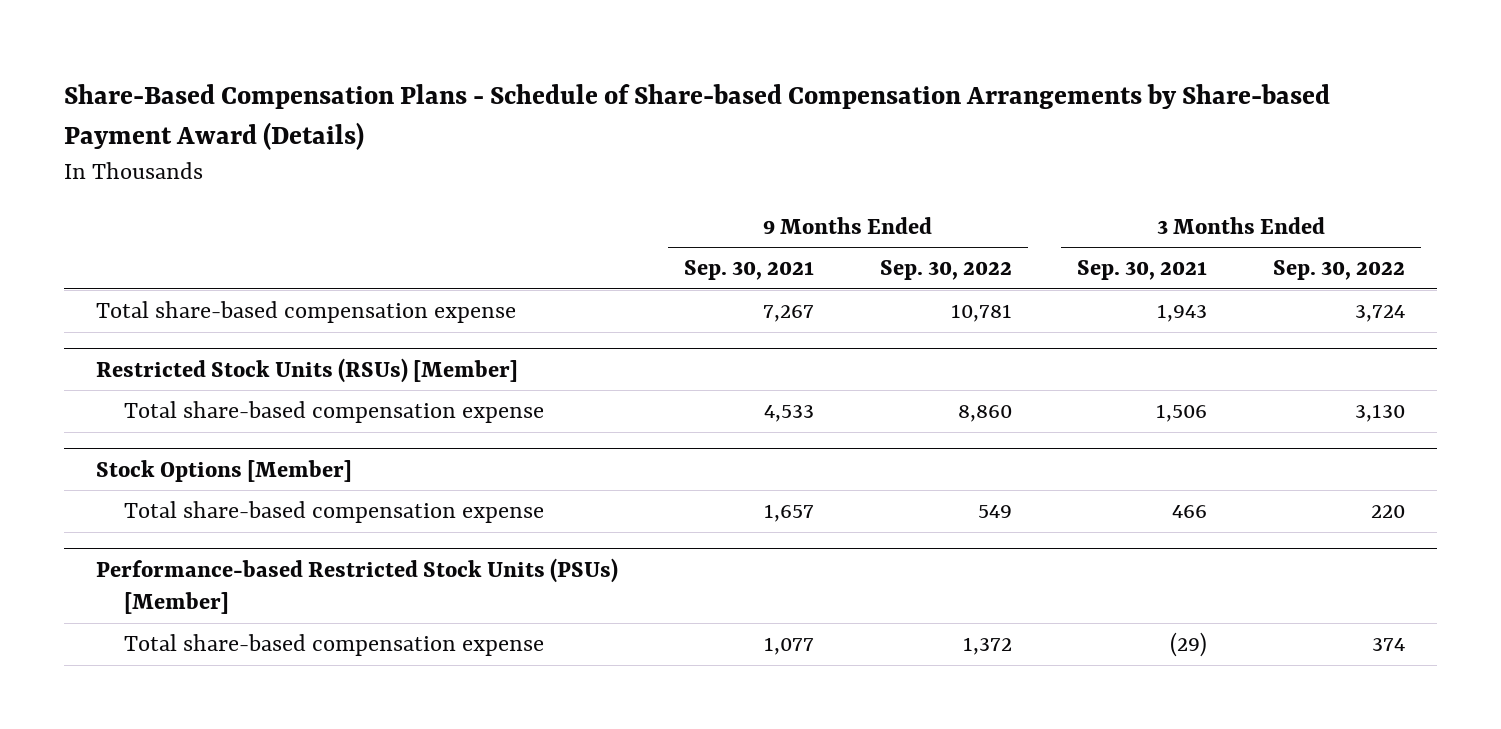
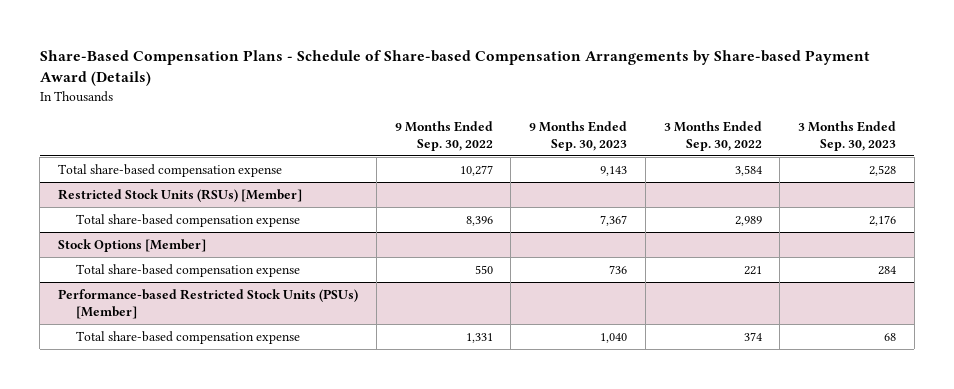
[684,260,815,281] Sep. 30, 2021 -> none
[1077,260,1208,281] Sep. 30, 2021 -> none
none -> [529,121,628,151] 9 Months Ended Sep. 30, 2023
none -> [798,121,897,151] 3 Months Ended Sep. 30, 2023
[950,304,1012,323] 10,781 -> [459,164,493,176] 10,277
[1354,305,1405,323] 3,724 -> [734,164,762,176] 3,584
[957,405,1012,423] 8,860 -> [465,215,493,226] 8,396
[1354,404,1405,423] 3,130 -> [734,215,762,226] 2,989
[977,505,1012,519] 549 -> [474,264,493,274] 550
[1370,505,1405,519] 220 -> [743,265,762,275] 221
[962,637,1012,656] 1,372 -> [465,332,493,343] 1,331

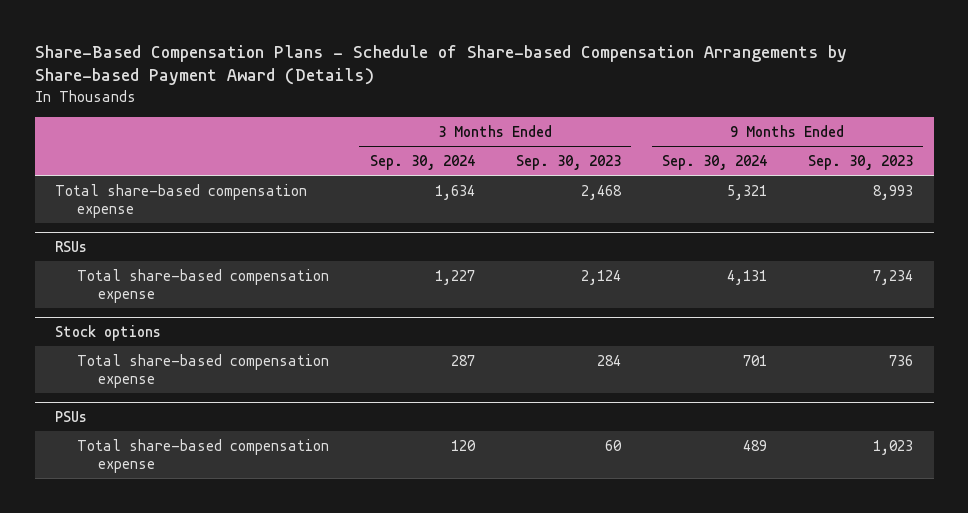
[394,121,493,151] 9 Months Ended Sep. 30, 2022 -> none
[663,121,762,151] 3 Months Ended Sep. 30, 2022 -> none
none -> [369,155,475,171] Sep. 30, 2024
none -> [661,155,767,171] Sep. 30, 2024
[600,165,628,176] 9,143 -> [872,184,913,200] 8,993
[869,164,897,176] 2,528 -> [580,184,622,200] 2,468
[58,188,303,202] Restricted Stock Units (RSUs) [Member] -> [55,240,88,252] RSUs
[600,214,628,226] 7,367 -> [872,269,913,285] 7,234
[869,214,897,226] 2,176 -> [580,269,621,285] 2,124
[58,238,207,252] Stock Options [Member] -> [55,324,162,341] Stock options
[58,288,359,319] Performance-based Restricted Stock Units (PSUs) [Member] -> [55,410,88,422] PSUs
[600,332,628,343] 1,040 -> [872,439,913,455] 1,023
[884,332,897,341] 68 -> [604,439,622,451] 60

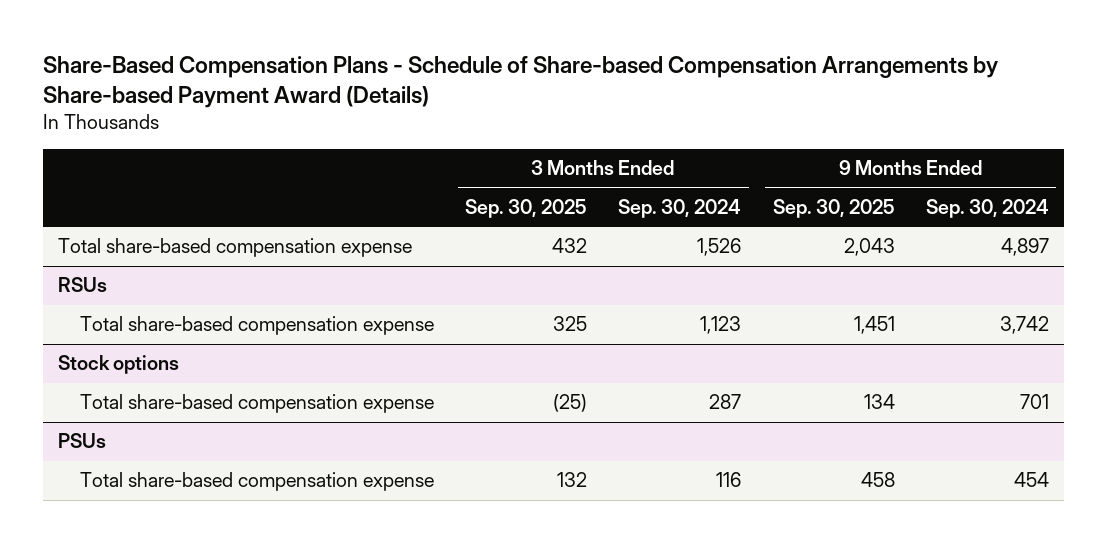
[515,155,621,171] Sep. 30, 2023 -> none
[807,155,913,171] Sep. 30, 2023 -> none
none -> [465,198,588,218] Sep. 30, 2025
none -> [772,198,895,218] Sep. 30, 2025
[434,184,475,200] 1,634 -> [697,238,742,257] 1,526
[726,184,767,200] 5,321 -> [1000,238,1049,257] 4,897
[434,269,475,285] 1,227 -> [700,316,742,335] 1,123
[726,269,767,285] 4,131 -> [999,316,1049,335] 3,742
[450,439,476,451] 120 -> [716,472,742,488] 116
[742,439,767,451] 489 -> [1013,472,1049,488] 454

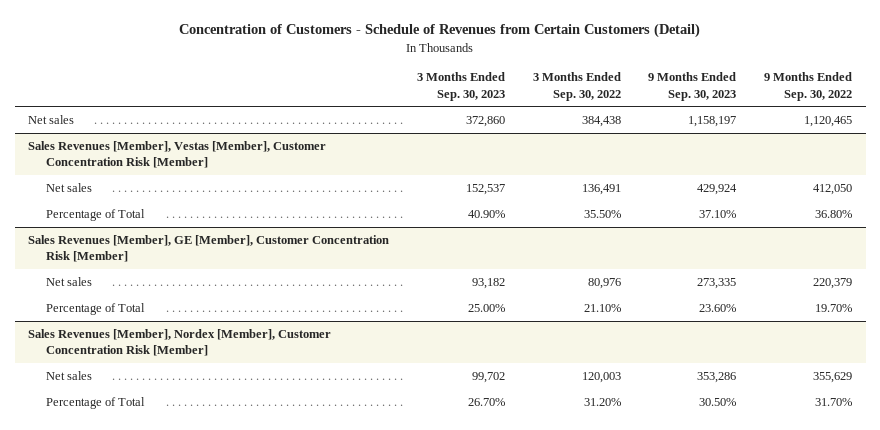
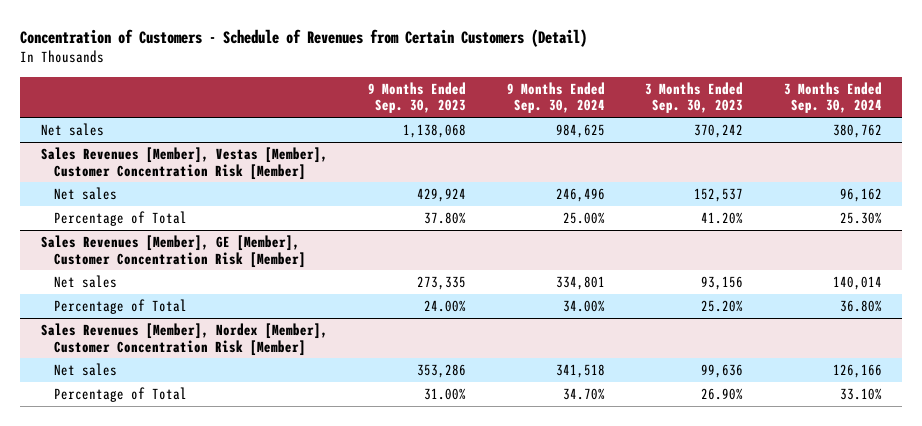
[532,72,621,101] 3 Months Ended Sep. 30, 2022 -> none
[763,72,852,101] 9 Months Ended Sep. 30, 2022 -> none
none -> [506,81,605,114] 9 Months Ended Sep. 30, 2024
none -> [783,81,882,114] 3 Months Ended Sep. 30, 2024
[466,115,506,127] 372,860 -> [694,123,744,138] 370,242
[688,115,737,127] 1,158,197 -> [403,123,467,138] 1,138,068
[468,209,506,218] 40.90% -> [701,211,744,224] 41.20%
[699,209,737,218] 37.10% -> [424,211,467,224] 37.80%
[472,277,506,289] 93,182 -> [701,275,744,290] 93,156
[468,303,506,312] 25.00% -> [701,299,744,312] 25.20%
[699,303,737,312] 23.60% -> [424,299,467,312] 24.00%
[472,371,506,383] 99,702 -> [701,363,744,378] 99,636
[468,397,506,406] 26.70% -> [701,387,744,400] 26.90%
[699,397,737,406] 30.50% -> [424,387,467,400] 31.00%

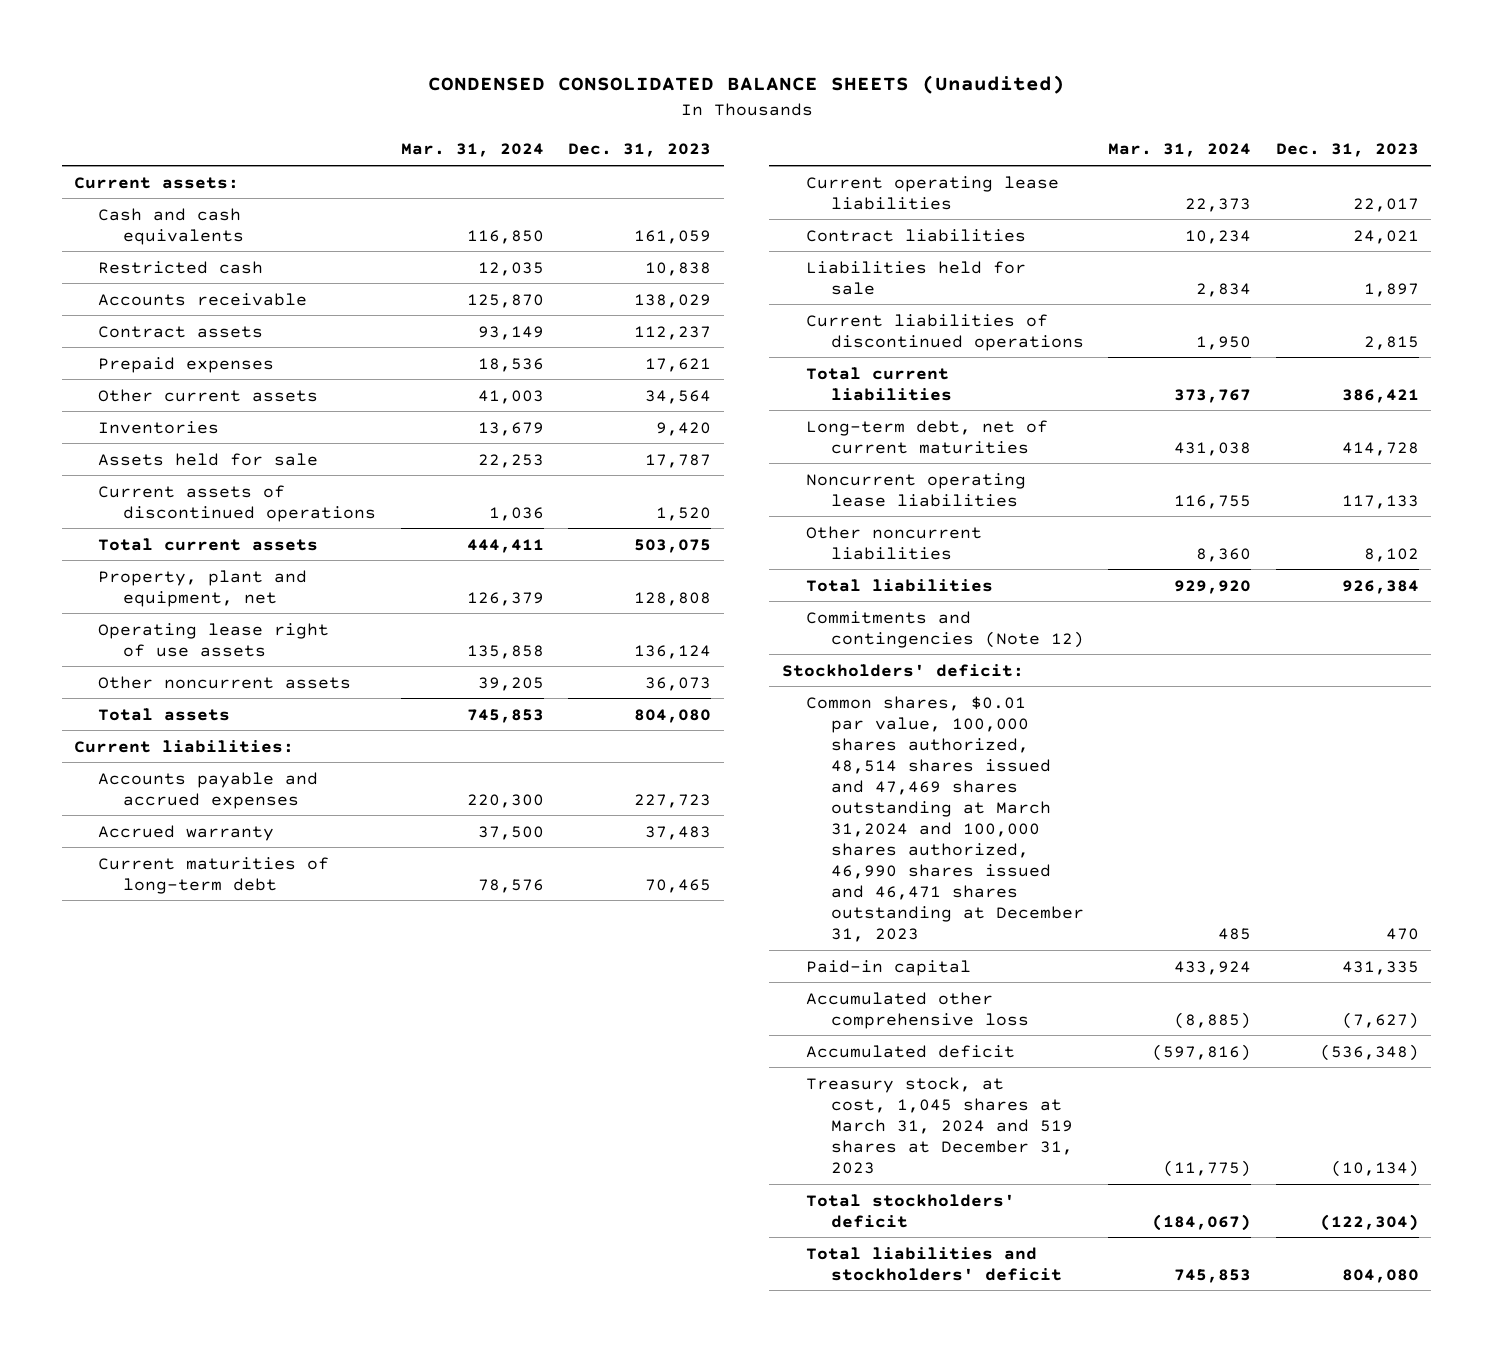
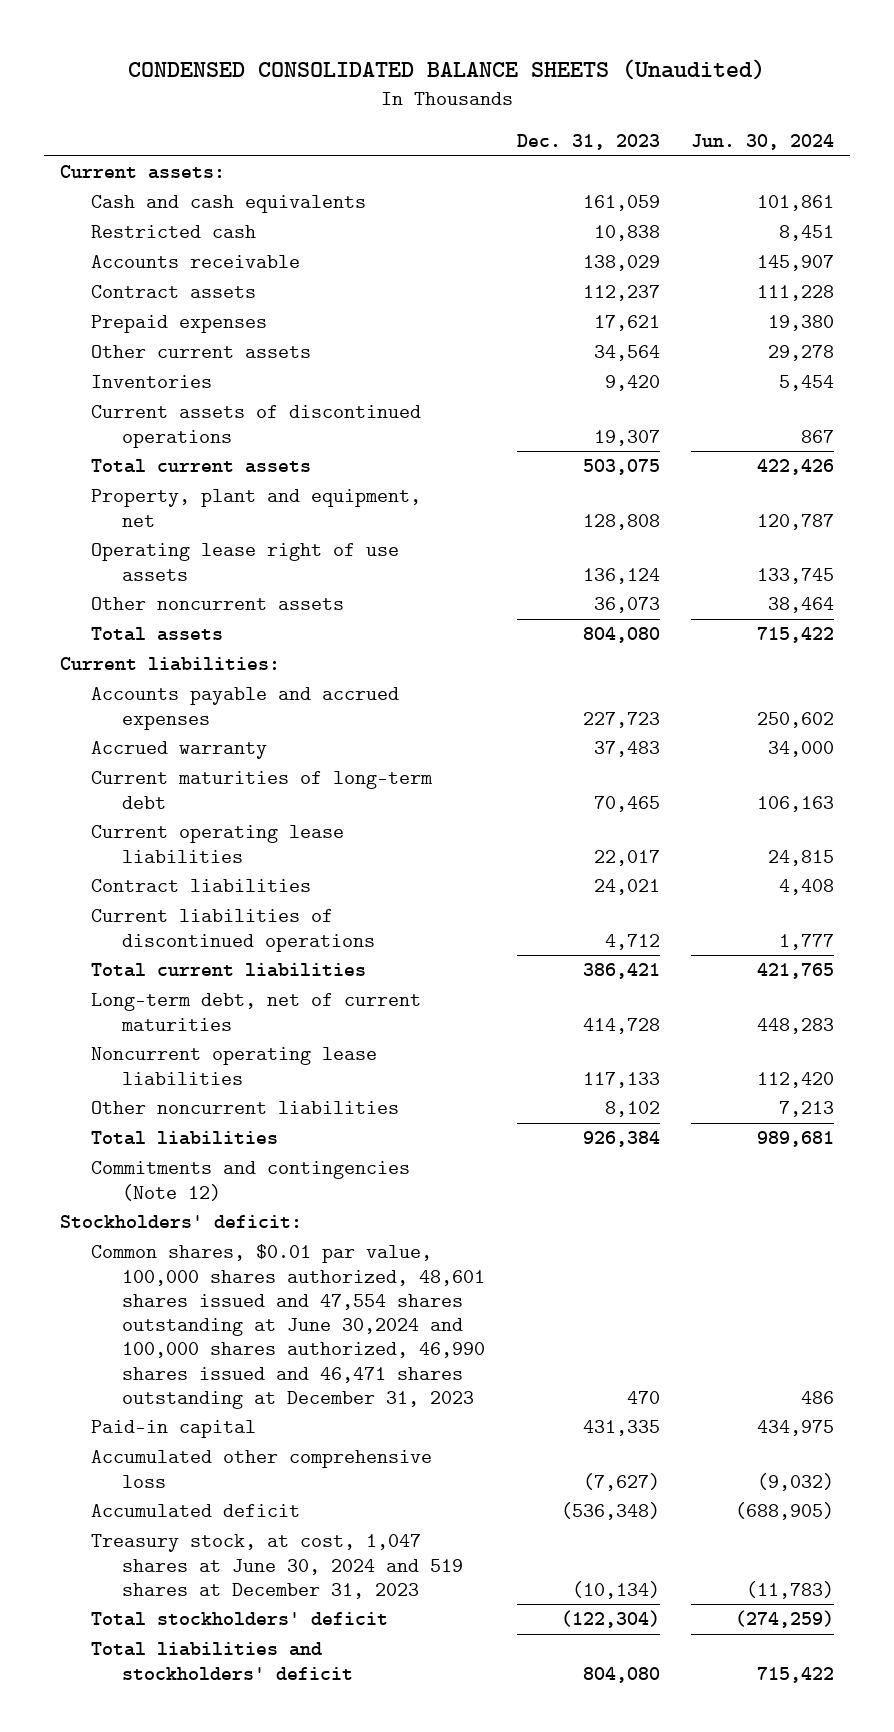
[400,143,544,158] Mar. 31, 2024 -> none
none -> [691,134,835,151] Jun. 30, 2024
[98,452,319,466] Assets held for sale -> none
[656,506,712,521] 1,520 -> [593,429,660,446] 19,307
[806,260,1027,295] Liabilities held for sale -> none
[1364,335,1420,350] 2,815 -> [604,933,660,950] 4,712
[806,695,1084,942] Common shares, $0.01 par value, 100,000 shares authorized, 48,514 shares issued and 47,469 shares outstanding at March 31,2024 and 100,000 shares authorized, 46,990 shares issued and 46,471 shares outstanding at December 31, 2023 -> [91,1244,486,1410] Common shares, $0.01 par value, 100,000 shares authorized, 48,601 shares issued and 47,554 shares outstanding at June 30,2024 and 100,000 shares authorized, 46,990 shares issued and 46,471 shares outstanding at December 31, 2023
[806,1076,1073,1174] Treasury stock, at cost, 1,045 shares at March 31, 2024 and 519 shares at December 31, 2023 -> [91,1534,464,1599] Treasury stock, at cost, 1,047 shares at June 30, 2024 and 519 shares at December 31, 2023

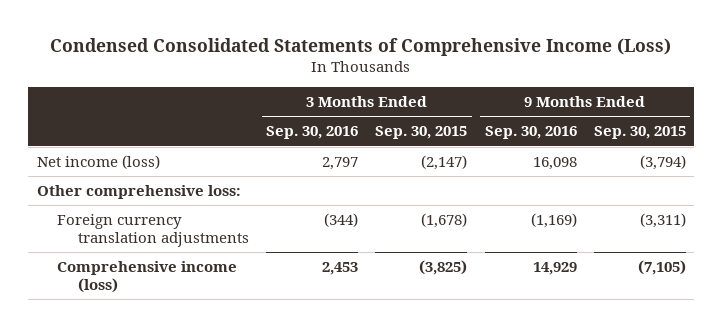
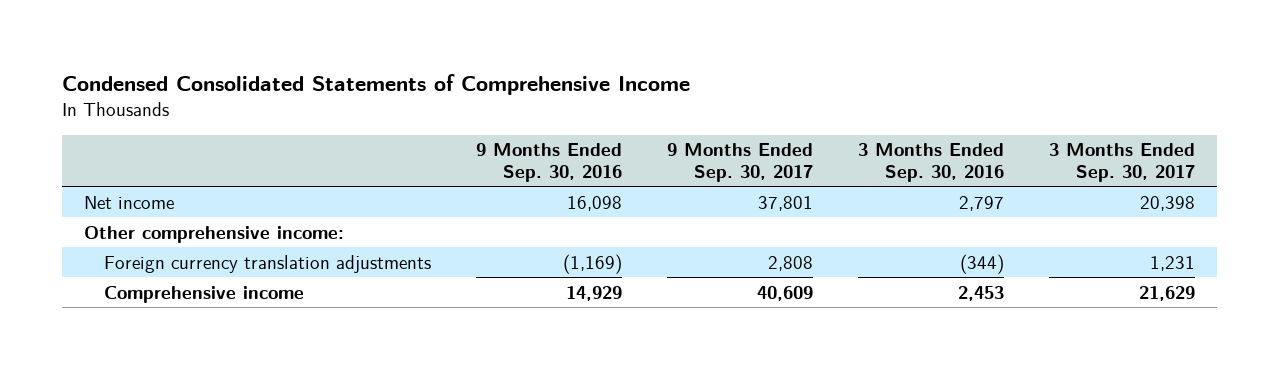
[50,37,672,56] Condensed Consolidated Statements of Comprehensive Income (Loss) -> [61,73,690,95] Condensed Consolidated Statements of Comprehensive Income
[375,126,468,140] Sep. 30, 2015 -> none
[593,126,686,140] Sep. 30, 2015 -> none
none -> [666,143,813,182] 9 Months Ended Sep. 30, 2017
none -> [1048,143,1195,182] 3 Months Ended Sep. 30, 2017
[36,155,160,170] Net income (loss) -> [84,195,175,209] Net income
[36,185,241,200] Other comprehensive loss: -> [84,225,345,243] Other comprehensive income:
[57,261,238,294] Comprehensive income (loss) -> [103,285,304,303] Comprehensive income

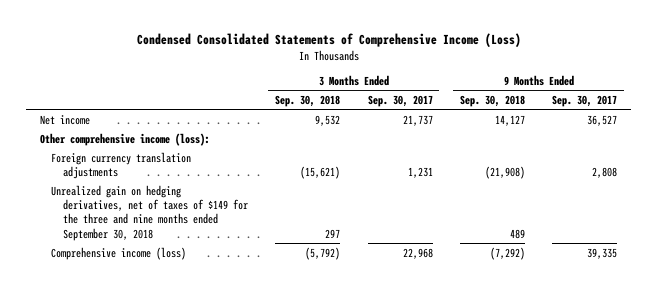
[61,73,690,95] Condensed Consolidated Statements of Comprehensive Income -> [136,33,521,48] Condensed Consolidated Statements of Comprehensive Income (Loss)
[475,143,622,182] 9 Months Ended Sep. 30, 2016 -> none
[857,143,1004,182] 3 Months Ended Sep. 30, 2016 -> none
none -> [275,94,341,107] Sep. 30, 2018
none -> [459,94,525,107] Sep. 30, 2018
[757,195,813,211] 37,801 -> [587,114,618,126] 36,527
[1139,195,1195,211] 20,398 -> [402,114,433,126] 21,737
[84,225,345,243] Other comprehensive income: -> [40,132,211,146] Other comprehensive income (loss):
none -> [51,184,248,241] Unrealized gain on hedging derivatives, net of taxes of $149 for the three and nine months ended September 30, 2018
[103,285,304,303] Comprehensive income -> [51,246,187,260] Comprehensive income (loss)
[756,285,813,301] 40,609 -> [587,247,618,259] 39,335
[1138,285,1195,301] 21,629 -> [402,247,433,259] 22,968

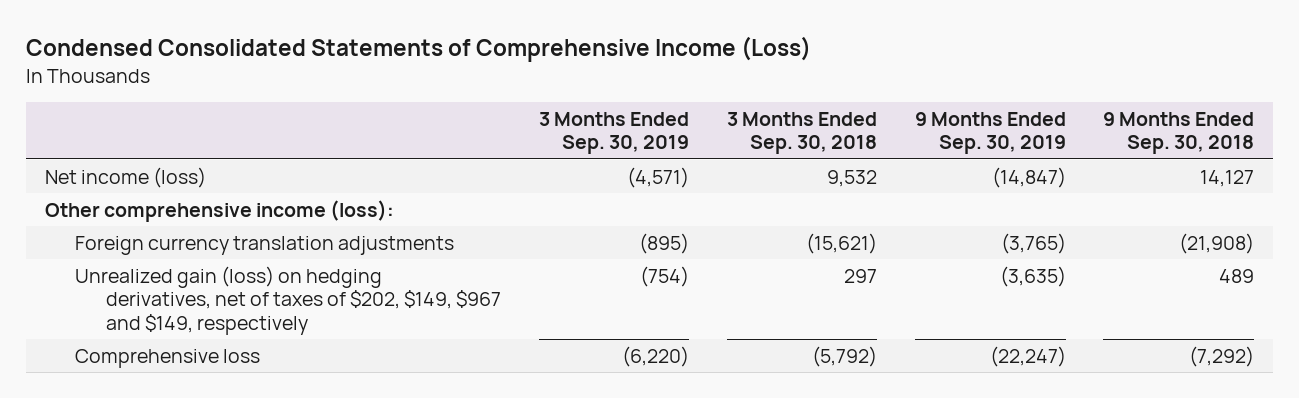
[367,94,433,107] Sep. 30, 2017 -> none
[552,94,618,107] Sep. 30, 2017 -> none
none -> [539,111,690,155] 3 Months Ended Sep. 30, 2019
none -> [914,111,1066,155] 9 Months Ended Sep. 30, 2019
[40,114,91,125] Net income -> [44,166,206,188] Net income (loss)
[51,184,248,241] Unrealized gain on hedging derivatives, net of taxes of $149 for the three and nine months ended September 30, 2018 -> [75,265,502,335] Unrealized gain (loss) on hedging derivatives, net of taxes of $202, $149, $967 and $149, respectively
[51,246,187,260] Comprehensive income (loss) -> [75,348,261,368] Comprehensive loss

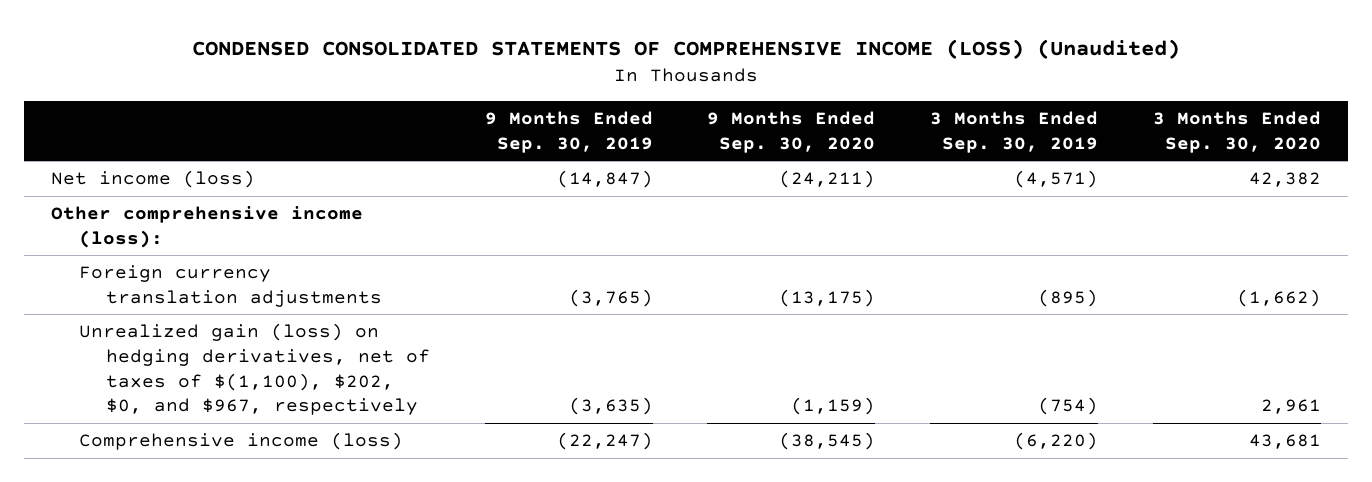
[25,36,811,63] Condensed Consolidated Statements of Comprehensive Income (Loss) -> [192,38,1181,59] CONDENSED CONSOLIDATED STATEMENTS OF COMPREHENSIVE INCOME (LOSS) (Unaudited)
[726,111,877,155] 3 Months Ended Sep. 30, 2018 -> none
[1103,111,1255,155] 9 Months Ended Sep. 30, 2018 -> none
none -> [707,110,876,153] 9 Months Ended Sep. 30, 2020
none -> [1152,110,1321,153] 3 Months Ended Sep. 30, 2020
[75,265,502,335] Unrealized gain (loss) on hedging derivatives, net of taxes of $202, $149, $967 and $149, respectively -> [78,323,431,416] Unrealized gain (loss) on hedging derivatives, net of taxes of $(1,100), $202, $0, and $967, respectively
[75,348,261,368] Comprehensive loss -> [78,432,403,451] Comprehensive income (loss)

